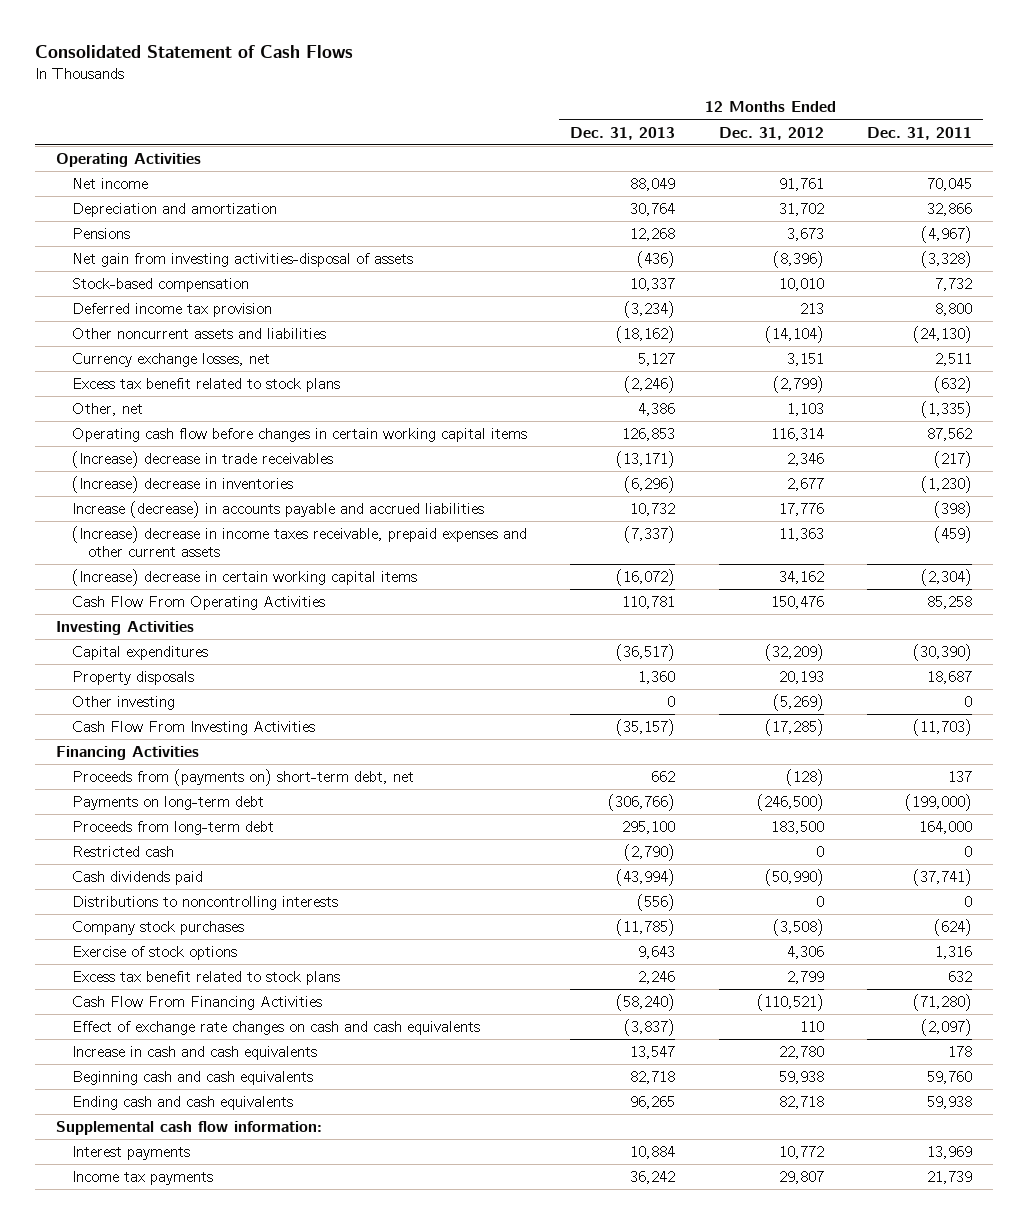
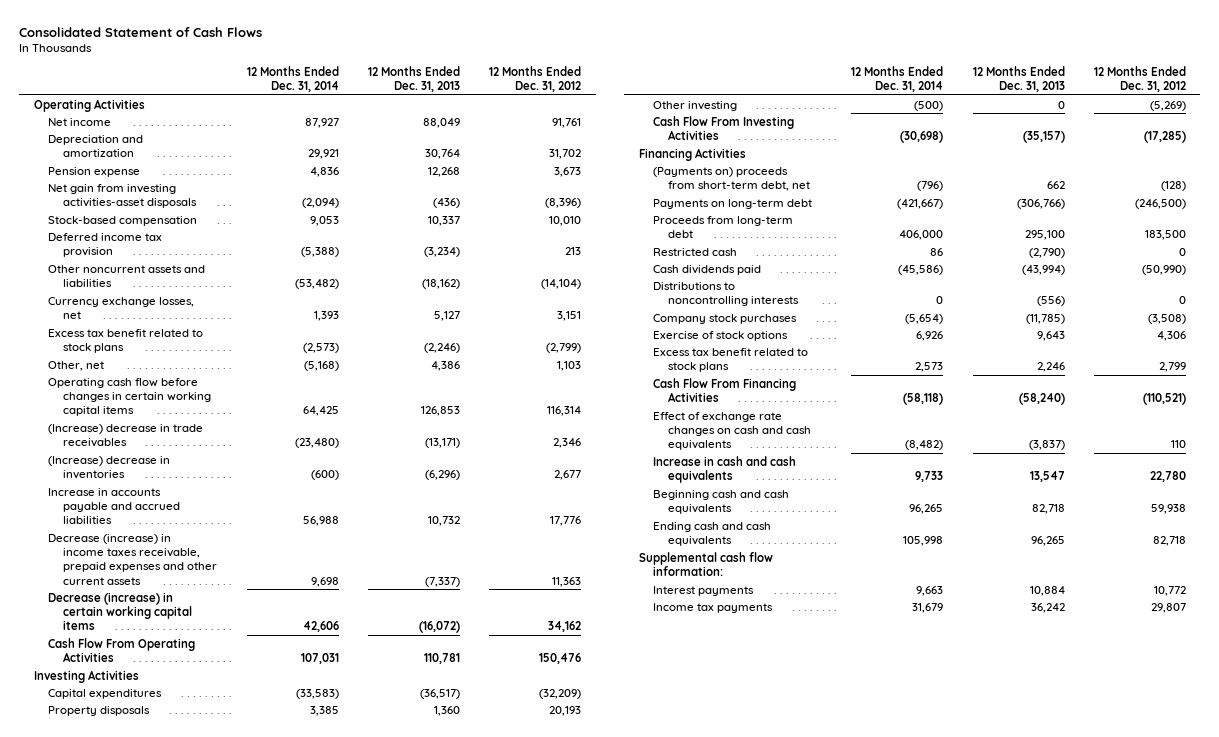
[866,126,972,140] Dec. 31, 2011 -> none
none -> [246,66,339,93] 12 Months Ended Dec. 31, 2014
[72,227,131,239] Pensions -> [48,166,141,177] Pension expense
[72,252,414,267] Net gain from investing activities-disposal of assets -> [48,183,198,209] Net gain from investing activities-asset disposals
[72,500,485,518] Increase (decrease) in accounts payable and accrued liabilities -> [48,487,181,525] Increase in accounts payable and accrued liabilities
[72,525,528,558] (Increase) decrease in income taxes receivable, prepaid expenses and other current assets -> [48,533,218,585] Decrease (increase) in income taxes receivable, prepaid expenses and other current assets
[72,568,418,586] (Increase) decrease in certain working capital items -> [48,591,193,631] Decrease (increase) in certain working capital items
[72,768,415,786] Proceeds from (payments on) short-term debt, net -> [653,166,811,192] (Payments on) proceeds from short-term debt, net

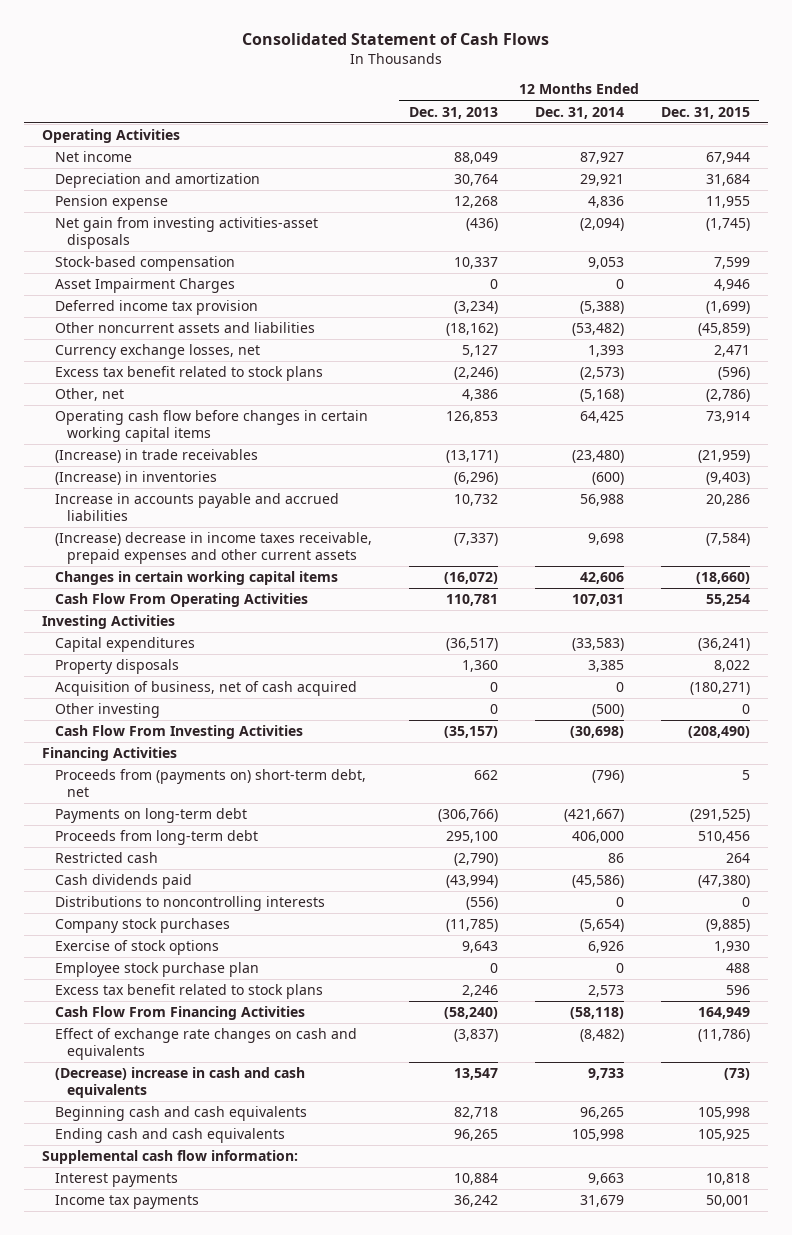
[488,66,581,93] 12 Months Ended Dec. 31, 2012 -> none
none -> [660,106,750,119] Dec. 31, 2015
none -> [54,278,235,294] Asset Impairment Charges
[48,423,204,448] (Increase) decrease in trade receivables -> [54,449,258,464] (Increase) in trade receivables
[48,455,171,480] (Increase) decrease in inventories -> [54,471,217,486] (Increase) in inventories
[48,533,218,585] Decrease (increase) in income taxes receivable, prepaid expenses and other current assets -> [54,532,372,565] (Increase) decrease in income taxes receivable, prepaid expenses and other current assets
[48,591,193,631] Decrease (increase) in certain working capital items -> [54,571,338,586] Changes in certain working capital items
none -> [54,681,357,697] Acquisition of business, net of cash acquired
[653,166,811,192] (Payments on) proceeds from short-term debt, net -> [54,769,366,798] Proceeds from (payments on) short-term debt, net
none -> [54,962,259,978] Employee stock purchase plan
[653,411,812,451] Effect of exchange rate changes on cash and cash equivalents -> [54,1028,357,1061] Effect of exchange rate changes on cash and equivalents
[653,455,797,484] Increase in cash and cash equivalents -> [54,1067,305,1099] (Decrease) increase in cash and cash equivalents

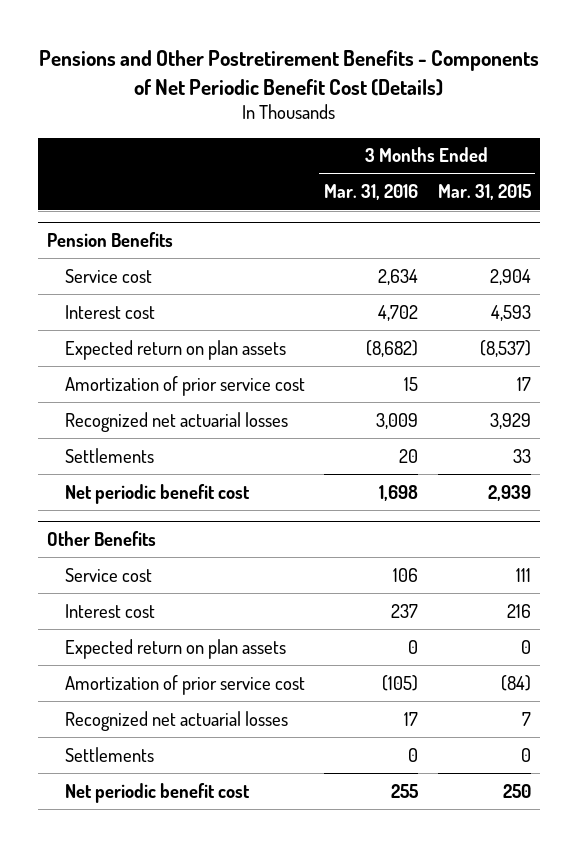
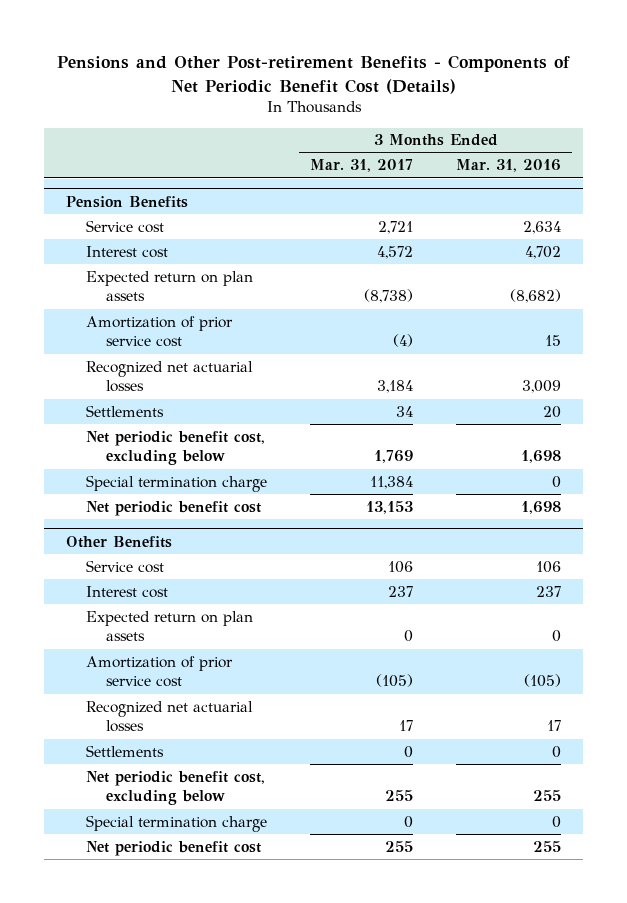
[39,50,540,96] Pensions and Other Postretirement Benefits - Components of Net Periodic Benefit Cost (Details) -> [56,55,570,94] Pensions and Other Post-retirement Benefits - Components of Net Periodic Benefit Cost (Details)
[437,184,531,201] Mar. 31, 2015 -> none
none -> [310,159,414,173] Mar. 31, 2017
none -> [85,430,265,466] Net periodic benefit cost, excluding below
none -> [85,474,267,492] Special termination charge
none -> [85,770,265,806] Net periodic benefit cost, excluding below
none -> [85,814,267,832] Special termination charge

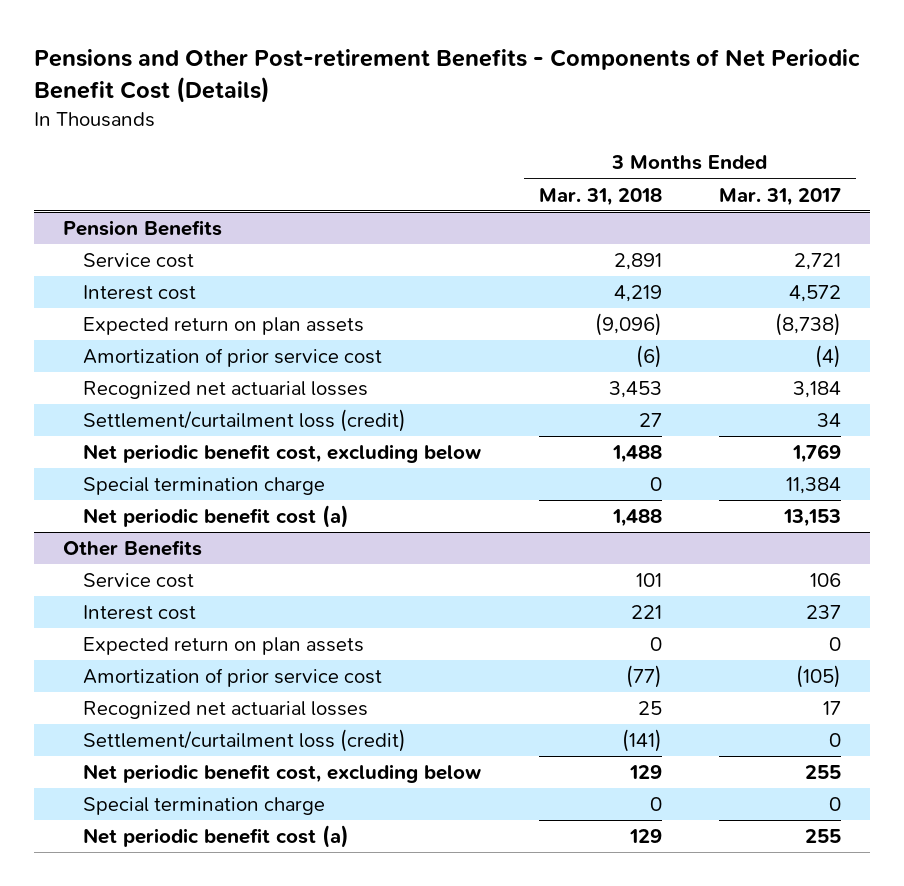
[456,159,562,173] Mar. 31, 2016 -> none
none -> [538,187,662,206] Mar. 31, 2018
[85,404,164,417] Settlements -> [83,409,407,433] Settlement/curtailment loss (credit)
[85,500,261,516] Net periodic benefit cost -> [83,505,350,529] Net periodic benefit cost (a)
[85,744,164,757] Settlements -> [83,729,407,753] Settlement/curtailment loss (credit)
[85,840,261,856] Net periodic benefit cost -> [83,825,350,849] Net periodic benefit cost (a)

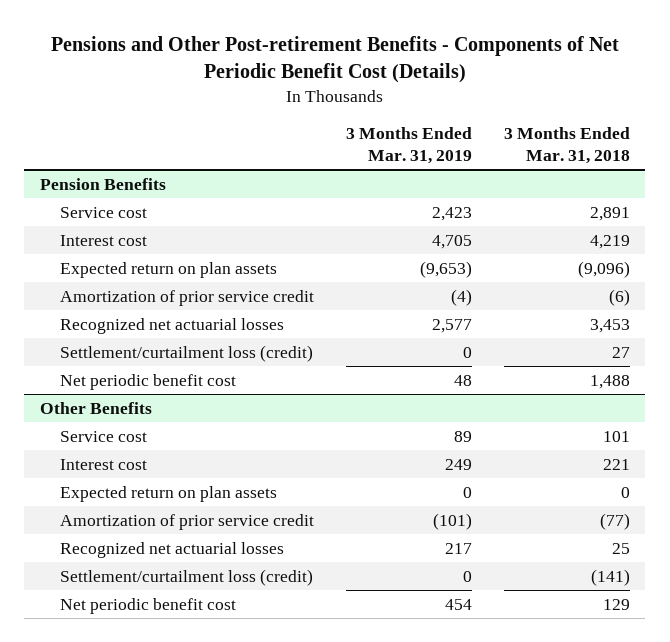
[719,187,842,206] Mar. 31, 2017 -> none
none -> [345,127,472,164] 3 Months Ended Mar. 31, 2019
[83,348,383,368] Amortization of prior service cost -> [59,289,314,306] Amortization of prior service credit
[83,477,326,496] Special termination charge -> none
[83,505,350,529] Net periodic benefit cost (a) -> none
[83,444,482,464] Net periodic benefit cost, excluding below -> [59,373,236,390] Net periodic benefit cost
[83,668,383,688] Amortization of prior service cost -> [59,513,314,530] Amortization of prior service credit
[83,797,326,816] Special termination charge -> none
[83,825,350,849] Net periodic benefit cost (a) -> none
[83,764,482,784] Net periodic benefit cost, excluding below -> [59,597,236,614] Net periodic benefit cost

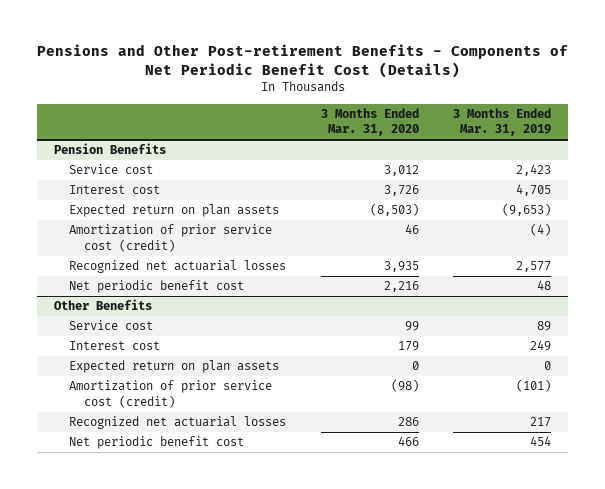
[503,127,630,164] 3 Months Ended Mar. 31, 2018 -> none
none -> [320,108,419,137] 3 Months Ended Mar. 31, 2020
[59,289,314,306] Amortization of prior service credit -> [69,224,273,252] Amortization of prior service cost (credit)
[59,344,313,362] Settlement/curtailment loss (credit) -> none
[59,513,314,530] Amortization of prior service credit -> [69,380,273,408] Amortization of prior service cost (credit)
[59,568,313,586] Settlement/curtailment loss (credit) -> none

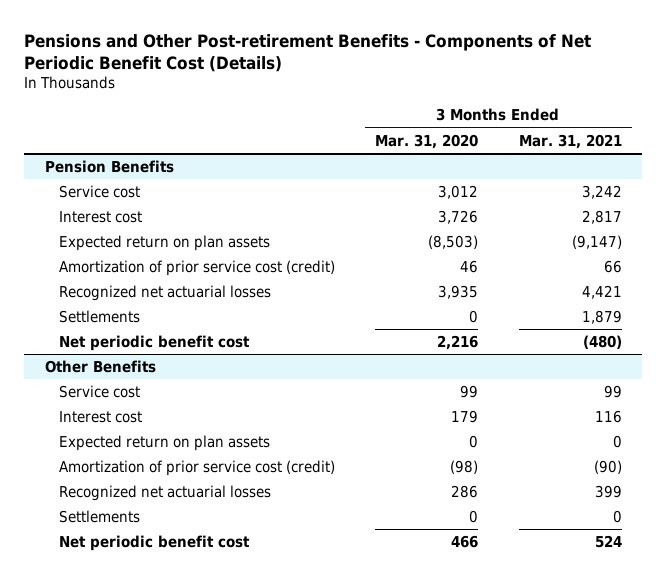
[453,108,552,137] 3 Months Ended Mar. 31, 2019 -> none
none -> [518,133,622,149] Mar. 31, 2021
none -> [58,309,140,323] Settlements
none -> [58,509,140,523] Settlements

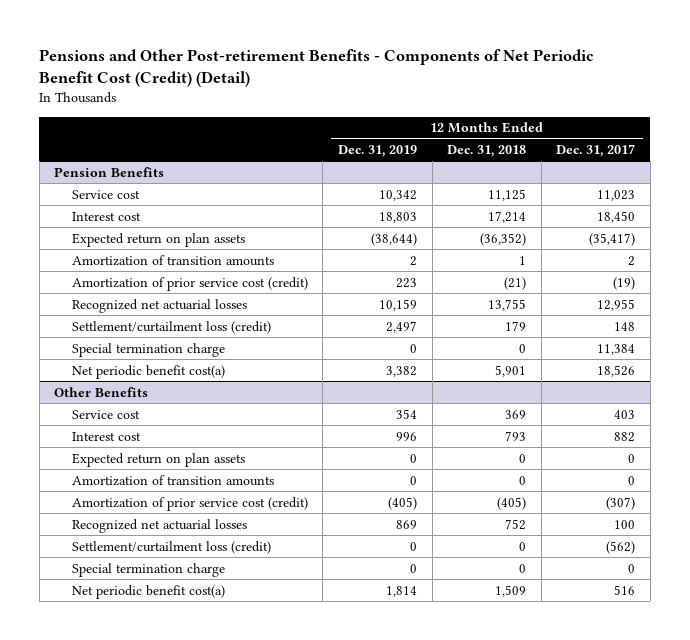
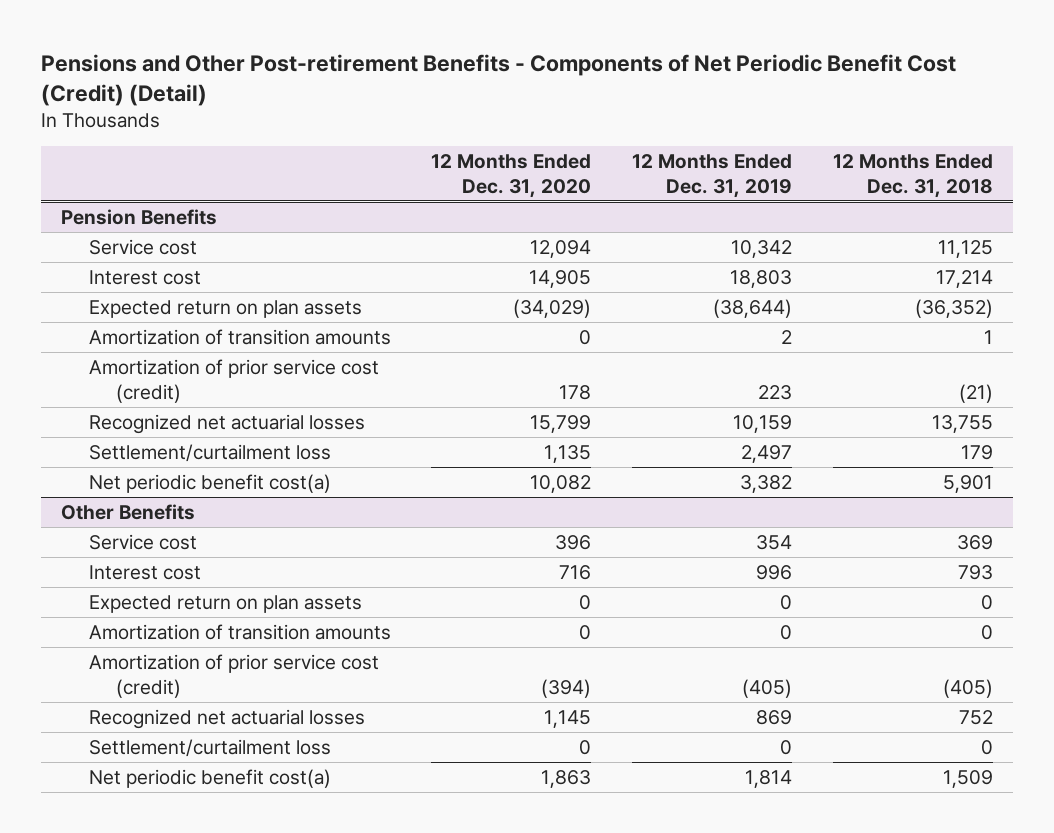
[556,144,636,158] Dec. 31, 2017 -> none
none -> [431,153,592,198] 12 Months Ended Dec. 31, 2020
[71,342,225,357] Special termination charge -> none
[71,320,271,334] Settlement/curtailment loss (credit) -> [88,443,331,462] Settlement/curtailment loss
[71,562,225,577] Special termination charge -> none
[71,540,271,554] Settlement/curtailment loss (credit) -> [88,738,331,757] Settlement/curtailment loss

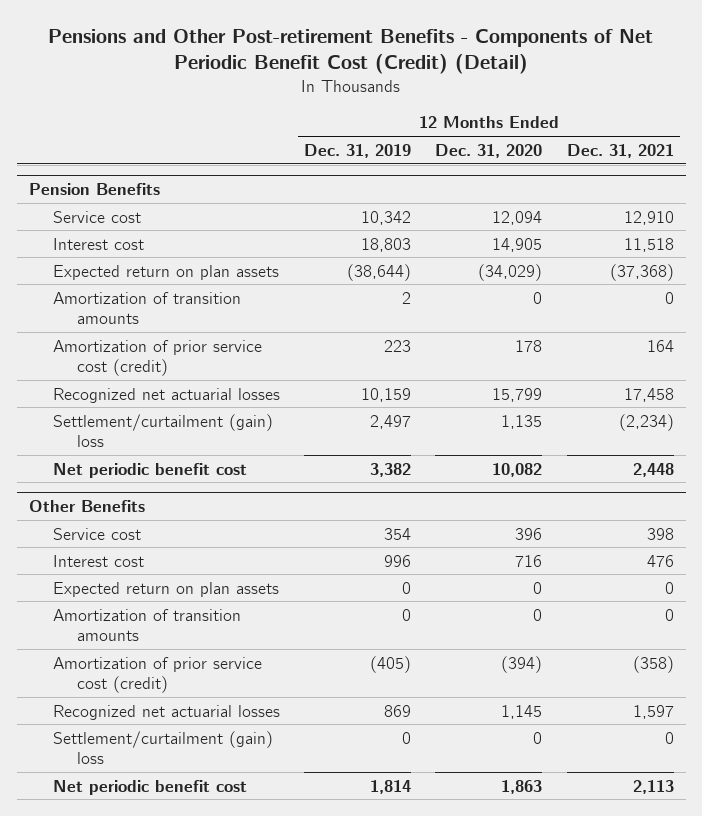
[832,153,993,198] 12 Months Ended Dec. 31, 2018 -> none
none -> [566,143,674,158] Dec. 31, 2021
[88,443,331,462] Settlement/curtailment loss -> [53,413,274,448] Settlement/curtailment (gain) loss
[88,473,331,493] Net periodic benefit cost(a) -> [53,462,248,478] Net periodic benefit cost
[88,738,331,757] Settlement/curtailment loss -> [53,730,274,765] Settlement/curtailment (gain) loss
[88,768,331,788] Net periodic benefit cost(a) -> [53,779,248,795] Net periodic benefit cost

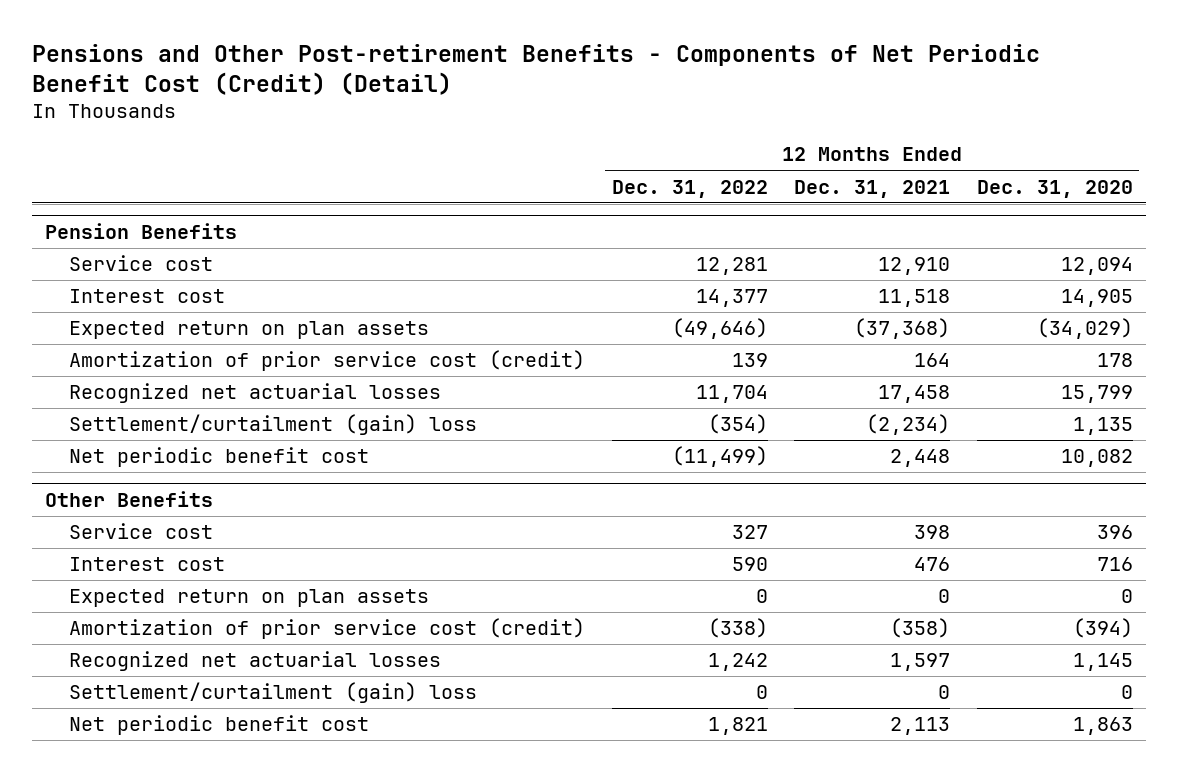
[304,143,412,158] Dec. 31, 2019 -> none
none -> [611,179,768,198] Dec. 31, 2022
[53,291,242,325] Amortization of transition amounts -> none
[53,608,242,642] Amortization of transition amounts -> none

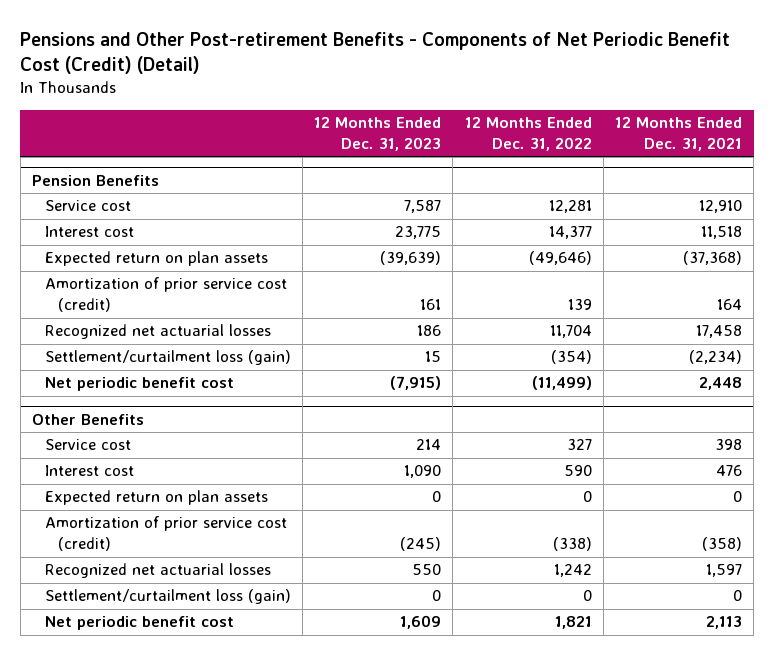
[976,179,1133,198] Dec. 31, 2020 -> none
none -> [314,116,442,151] 12 Months Ended Dec. 31, 2023
[69,414,478,436] Settlement/curtailment (gain) loss -> [44,350,291,366] Settlement/curtailment loss (gain)
[69,682,478,704] Settlement/curtailment (gain) loss -> [44,589,291,605] Settlement/curtailment loss (gain)

